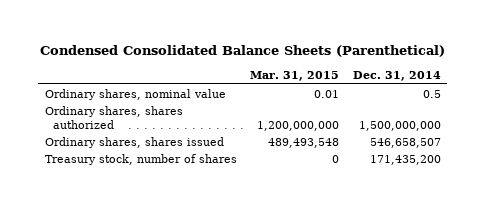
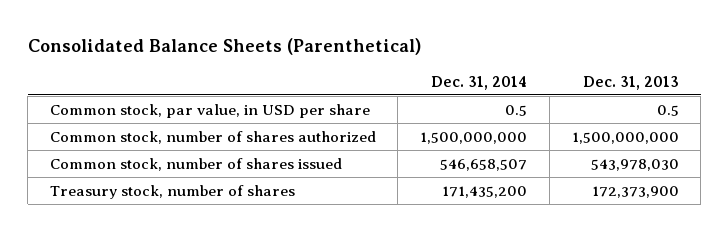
[39,45,445,58] Condensed Consolidated Balance Sheets (Parenthetical) -> [27,38,421,56] Consolidated Balance Sheets (Parenthetical)
[250,71,340,82] Mar. 31, 2015 -> none
none -> [582,75,679,90] Dec. 31, 2013
[45,88,227,100] Ordinary shares, nominal value -> [49,103,370,118] Common stock, par value, in USD per share
[45,105,184,129] Ordinary shares, shares authorized -> [49,130,376,144] Common stock, number of shares authorized
[45,136,225,148] Ordinary shares, shares issued -> [49,157,342,171] Common stock, number of shares issued

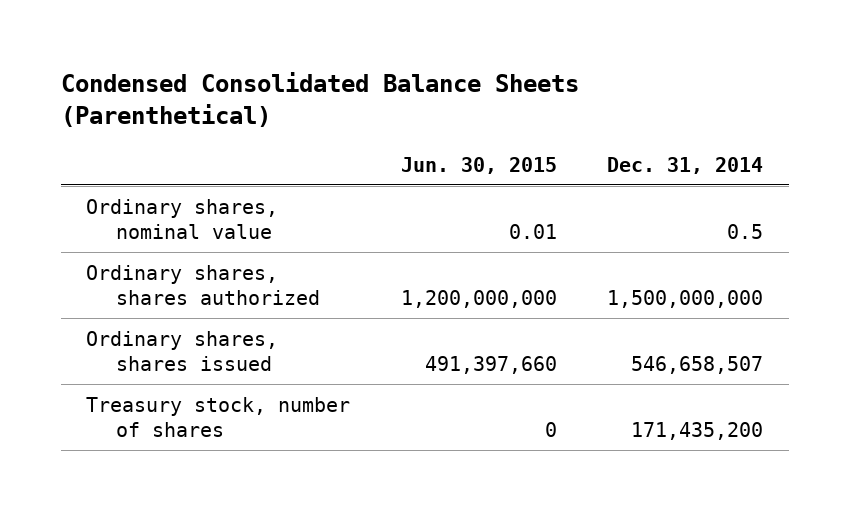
[27,38,421,56] Consolidated Balance Sheets (Parenthetical) -> [61,72,580,127] Condensed Consolidated Balance Sheets (Parenthetical)
[582,75,679,90] Dec. 31, 2013 -> none
none -> [400,156,557,174] Jun. 30, 2015
[49,103,370,118] Common stock, par value, in USD per share -> [86,198,279,240] Ordinary shares, nominal value
[49,130,376,144] Common stock, number of shares authorized -> [86,264,320,306] Ordinary shares, shares authorized
[49,157,342,171] Common stock, number of shares issued -> [86,330,279,372] Ordinary shares, shares issued

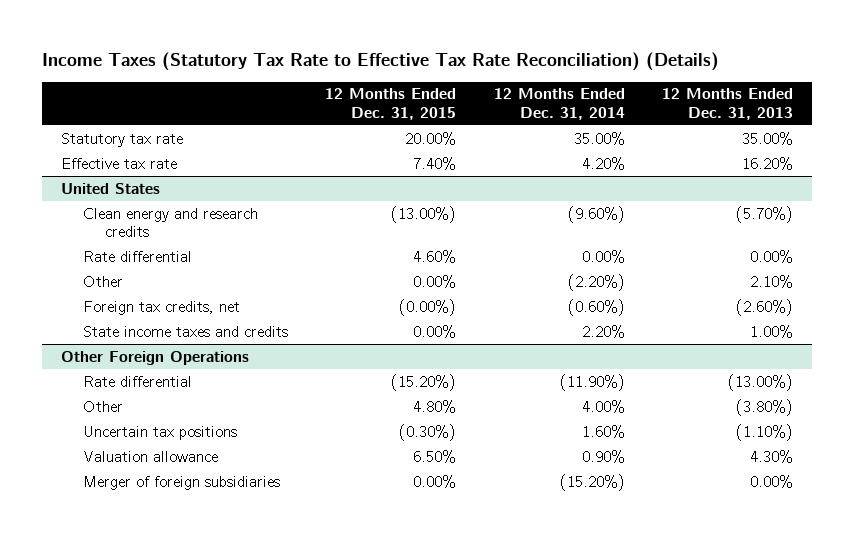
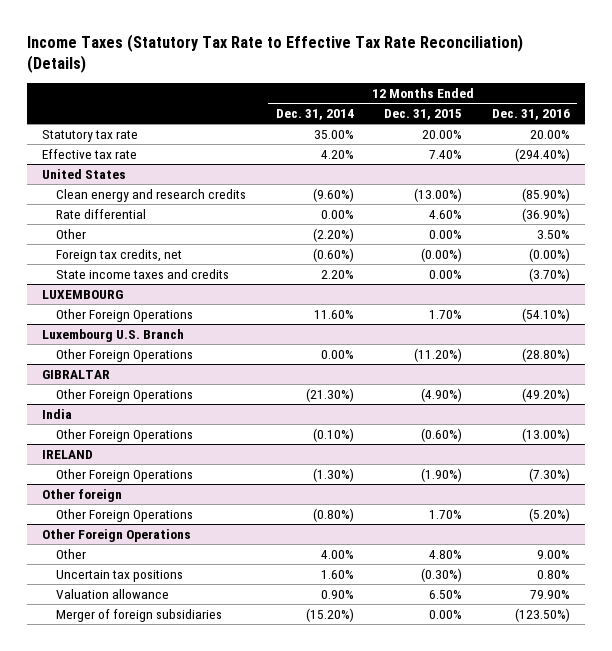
[662,88,794,120] 12 Months Ended Dec. 31, 2013 -> none
none -> [491,109,570,121] Dec. 31, 2016
none -> [41,289,123,299] LUXEMBOURG
none -> [55,308,193,322] Other Foreign Operations
none -> [41,328,184,342] Luxembourg U.S. Branch
none -> [55,348,193,362] Other Foreign Operations
none -> [41,369,110,379] GIBRALTAR
none -> [55,388,193,402] Other Foreign Operations
none -> [41,408,72,419] India
none -> [55,428,193,442] Other Foreign Operations
none -> [41,449,93,459] IRELAND
none -> [55,468,193,482] Other Foreign Operations
none -> [41,488,122,502] Other foreign
none -> [55,508,193,522] Other Foreign Operations
[82,375,192,387] Rate differential -> none

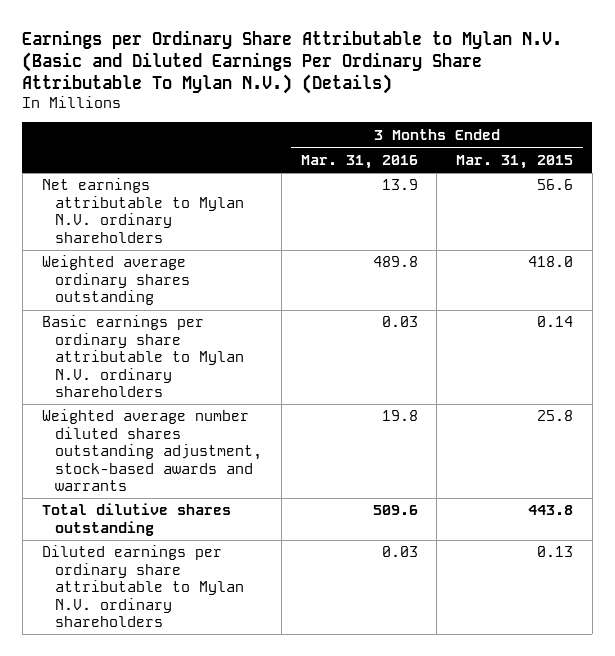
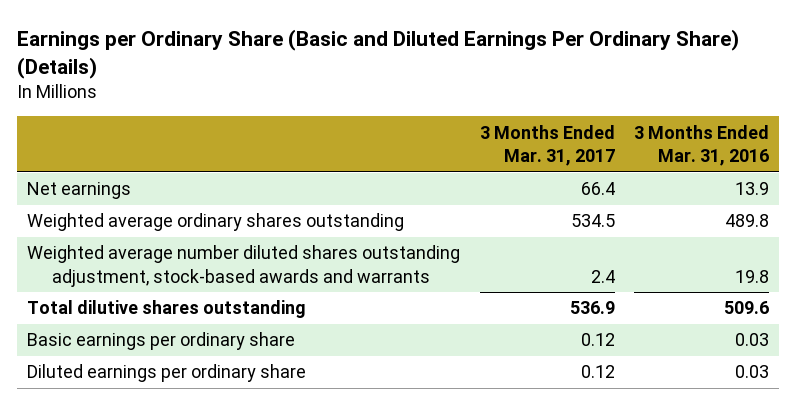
[22,29,563,94] Earnings per Ordinary Share Attributable to Mylan N.V. (Basic and Diluted Earnings Per Ordinary Share Attributable To Mylan N.V.) (Details) -> [17,28,740,79] Earnings per Ordinary Share (Basic and Diluted Earnings Per Ordinary Share) (Details)
[456,154,574,169] Mar. 31, 2015 -> none
none -> [479,124,615,167] 3 Months Ended Mar. 31, 2017
[41,178,245,243] Net earnings attributable to Mylan N.V. ordinary shareholders -> [27,182,132,200] Net earnings
[41,315,245,397] Basic earnings per ordinary share attributable to Mylan N.V. ordinary shareholders -> none
none -> [27,332,296,351] Basic earnings per ordinary share
[41,545,245,627] Diluted earnings per ordinary share attributable to Mylan N.V. ordinary shareholders -> [27,364,307,383] Diluted earnings per ordinary share

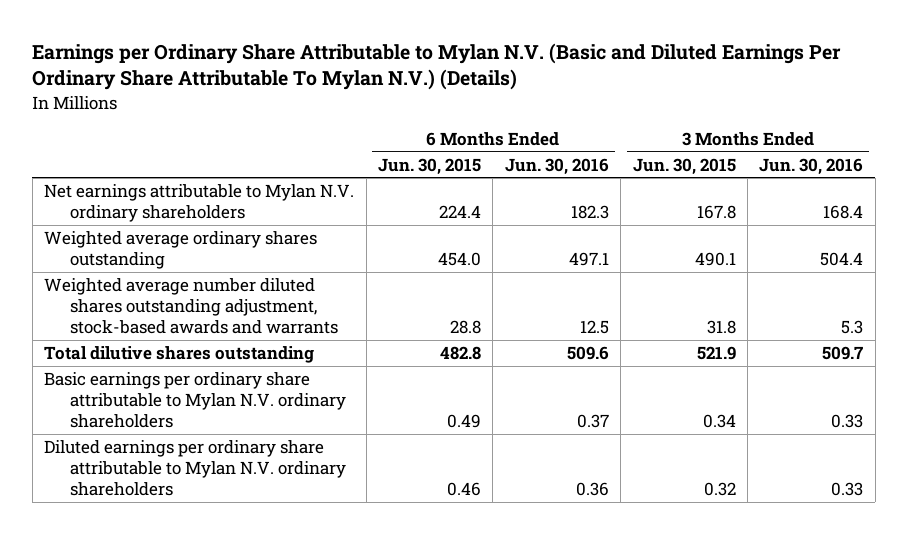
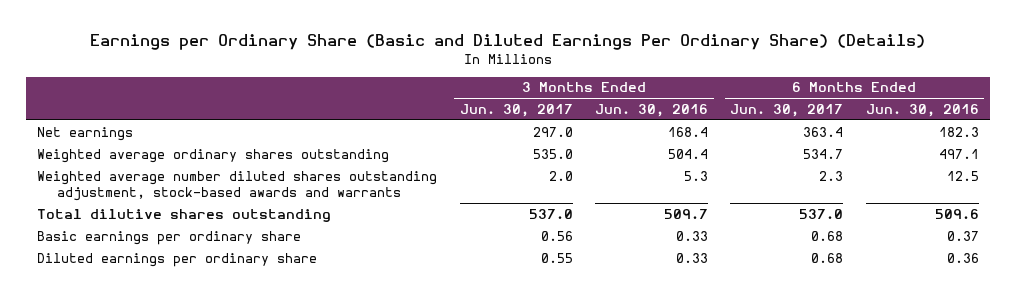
[32,42,842,91] Earnings per Ordinary Share Attributable to Mylan N.V. (Basic and Diluted Earnings Per Ordinary Share Attributable To Mylan N.V.) (Details) -> [89,34,925,51] Earnings per Ordinary Share (Basic and Diluted Earnings Per Ordinary Share) (Details)
[377,157,481,175] Jun. 30, 2015 -> none
[632,157,736,175] Jun. 30, 2015 -> none
none -> [459,103,573,117] Jun. 30, 2017
none -> [730,103,844,117] Jun. 30, 2017
[44,184,355,223] Net earnings attributable to Mylan N.V. ordinary shareholders -> [37,126,134,141] Net earnings
[44,372,346,428] Basic earnings per ordinary share attributable to Mylan N.V. ordinary shareholders -> [37,230,302,245] Basic earnings per ordinary share
[44,440,346,496] Diluted earnings per ordinary share attributable to Mylan N.V. ordinary shareholders -> [37,252,318,267] Diluted earnings per ordinary share

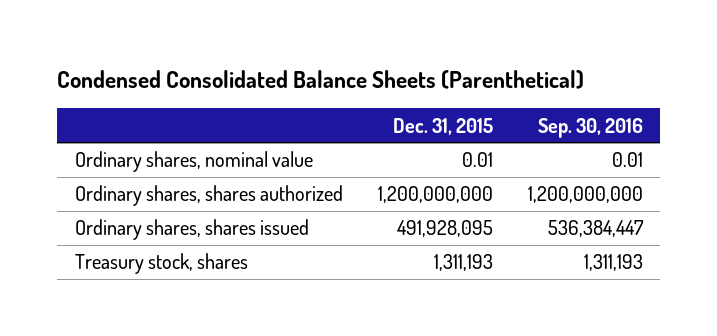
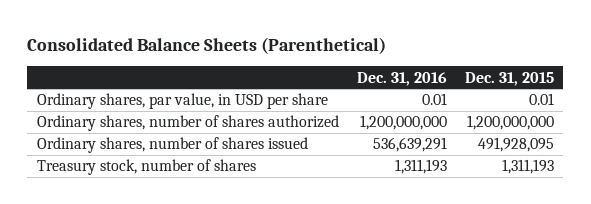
[57,70,585,90] Condensed Consolidated Balance Sheets (Parenthetical) -> [27,37,387,55] Consolidated Balance Sheets (Parenthetical)
[537,117,643,138] Sep. 30, 2016 -> none
none -> [356,71,447,86] Dec. 31, 2016
[74,151,313,173] Ordinary shares, nominal value -> [36,93,328,110] Ordinary shares, par value, in USD per share
[74,185,343,207] Ordinary shares, shares authorized -> [36,115,339,132] Ordinary shares, number of shares authorized
[74,219,309,241] Ordinary shares, shares issued -> [36,137,308,154] Ordinary shares, number of shares issued
[74,253,248,275] Treasury stock, shares -> [36,159,256,176] Treasury stock, number of shares

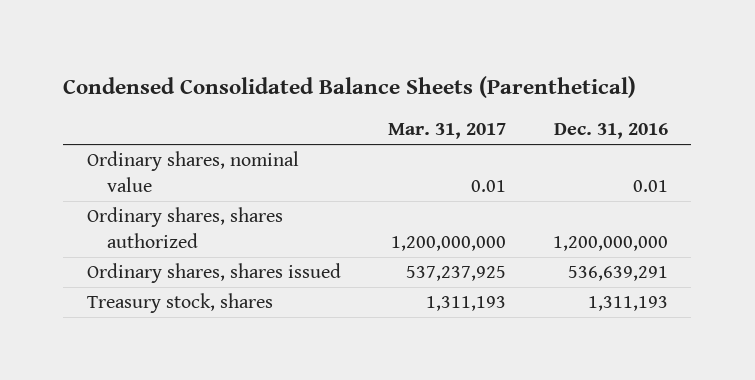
[27,37,387,55] Consolidated Balance Sheets (Parenthetical) -> [63,76,637,99] Condensed Consolidated Balance Sheets (Parenthetical)
[465,71,555,86] Dec. 31, 2015 -> none
none -> [387,123,506,140] Mar. 31, 2017
[36,93,328,110] Ordinary shares, par value, in USD per share -> [86,151,299,192] Ordinary shares, nominal value
[36,115,339,132] Ordinary shares, number of shares authorized -> [86,207,283,248] Ordinary shares, shares authorized
[36,137,308,154] Ordinary shares, number of shares issued -> [86,263,341,284] Ordinary shares, shares issued
[36,159,256,176] Treasury stock, number of shares -> [86,293,273,314] Treasury stock, shares

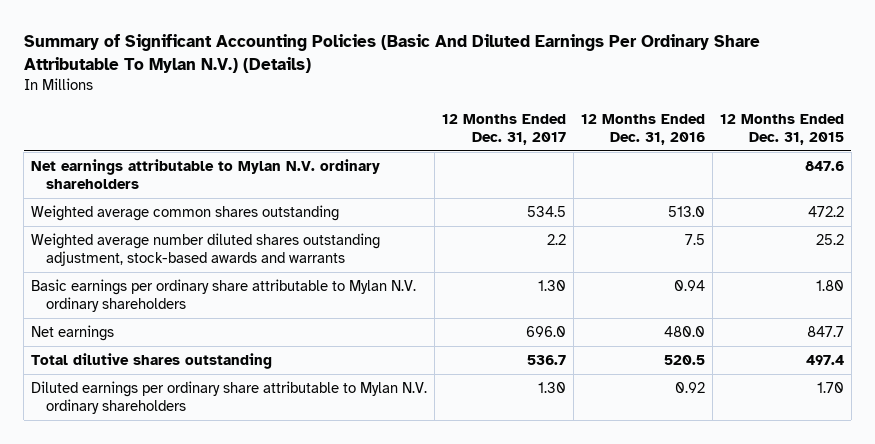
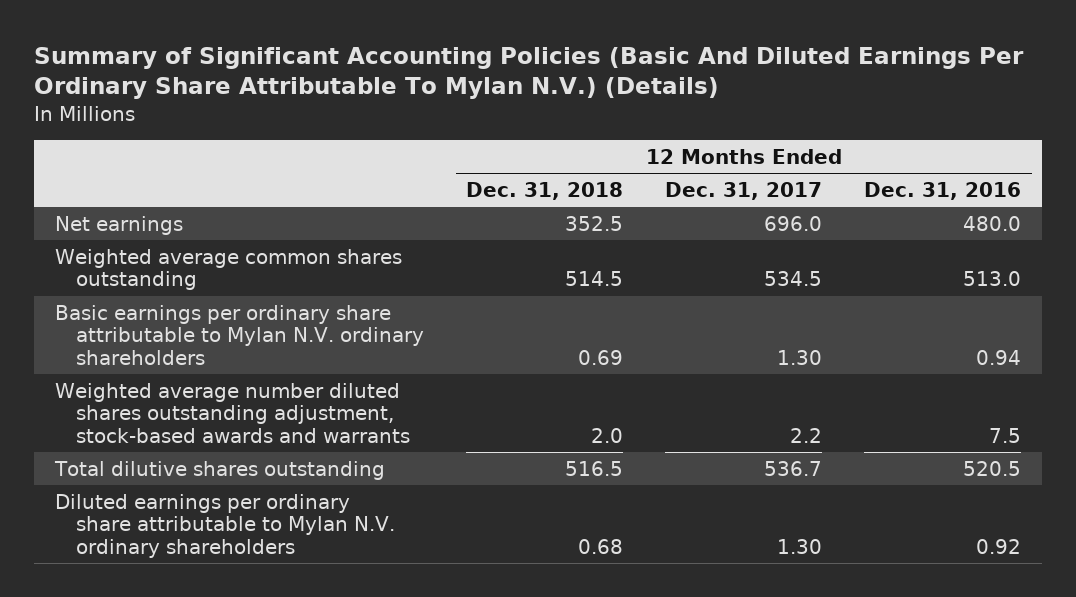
[719,114,844,145] 12 Months Ended Dec. 31, 2015 -> none
none -> [466,181,624,200] Dec. 31, 2018
[31,159,381,189] Net earnings attributable to Mylan N.V. ordinary shareholders -> none
[31,325,115,342] Net earnings -> [54,215,183,235] Net earnings
[31,233,381,266] Weighted average number diluted shares outstanding adjustment, stock-based awards and warrants -> [54,382,411,443] Weighted average number diluted shares outstanding adjustment, stock-based awards and warrants

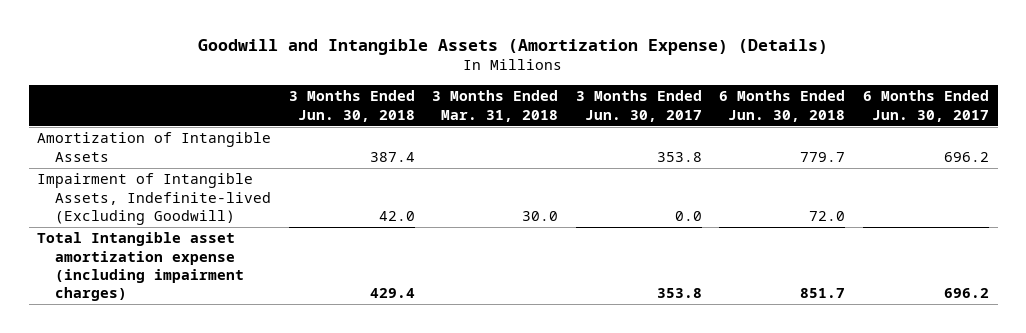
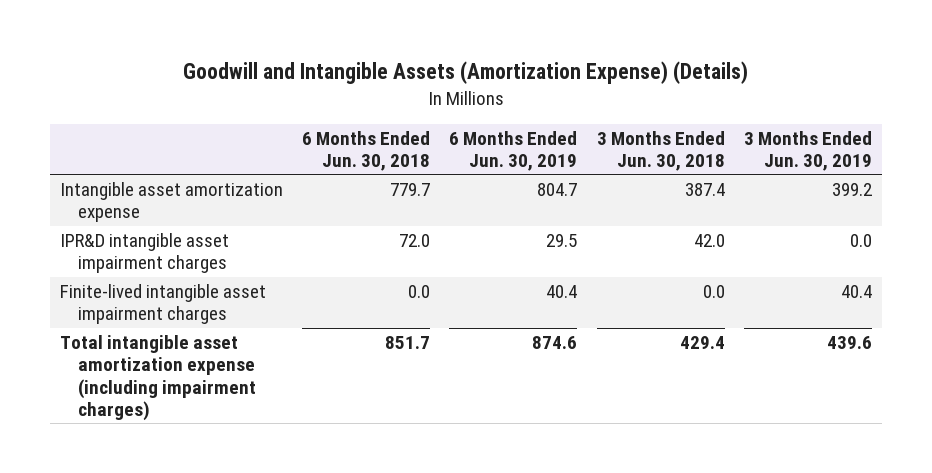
[432,90,559,122] 3 Months Ended Mar. 31, 2018 -> none
[575,90,702,122] 3 Months Ended Jun. 30, 2017 -> none
[862,90,989,122] 6 Months Ended Jun. 30, 2017 -> none
none -> [449,130,578,171] 6 Months Ended Jun. 30, 2019
none -> [744,130,873,171] 3 Months Ended Jun. 30, 2019
[37,132,272,162] Amortization of Intangible Assets -> [59,181,283,223] Intangible asset amortization expense
[37,173,272,225] Impairment of Intangible Assets, Indefinite-lived (Excluding Goodwill) -> [59,232,229,274] IPR&D intangible asset impairment charges
none -> [59,283,266,325] Finite-lived intangible asset impairment charges
[37,232,245,302] Total Intangible asset amortization expense (including impairment charges) -> [59,334,257,421] Total intangible asset amortization expense (including impairment charges)

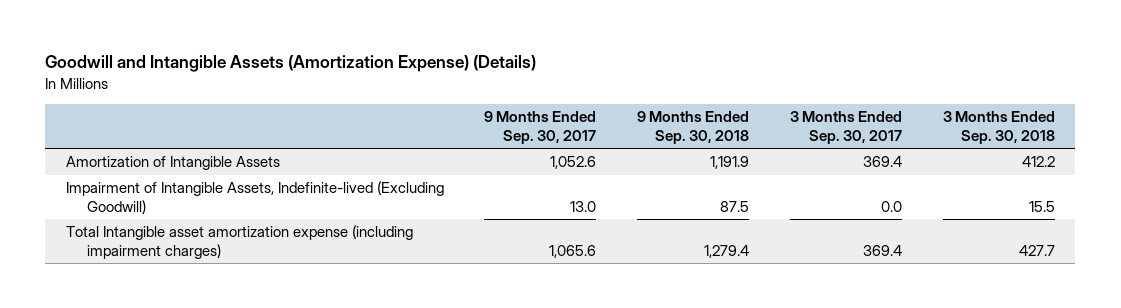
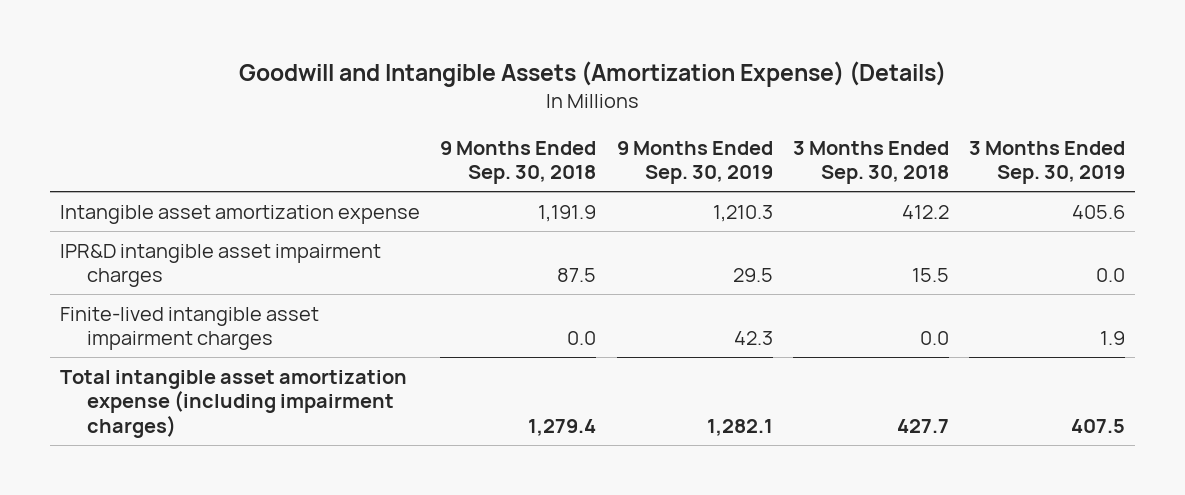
[484,110,597,144] 9 Months Ended Sep. 30, 2017 -> none
[790,110,903,144] 3 Months Ended Sep. 30, 2017 -> none
none -> [616,140,773,185] 9 Months Ended Sep. 30, 2019
none -> [968,140,1125,185] 3 Months Ended Sep. 30, 2019
[65,156,280,171] Amortization of Intangible Assets -> [60,204,421,224] Intangible asset amortization expense
[65,181,444,214] Impairment of Intangible Assets, Indefinite-lived (Excluding Goodwill) -> [60,243,382,288] IPR&D intangible asset impairment charges
none -> [60,306,320,351] Finite-lived intangible asset impairment charges
[65,225,413,259] Total Intangible asset amortization expense (including impairment charges) -> [60,369,408,438] Total intangible asset amortization expense (including impairment charges)

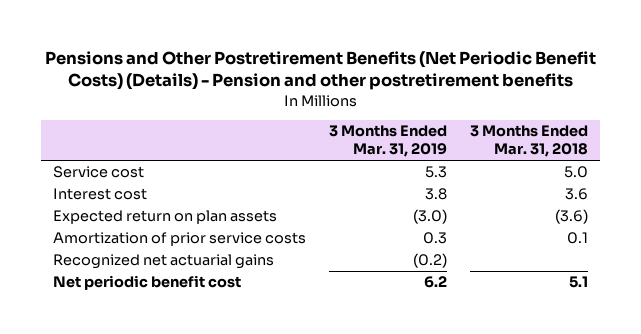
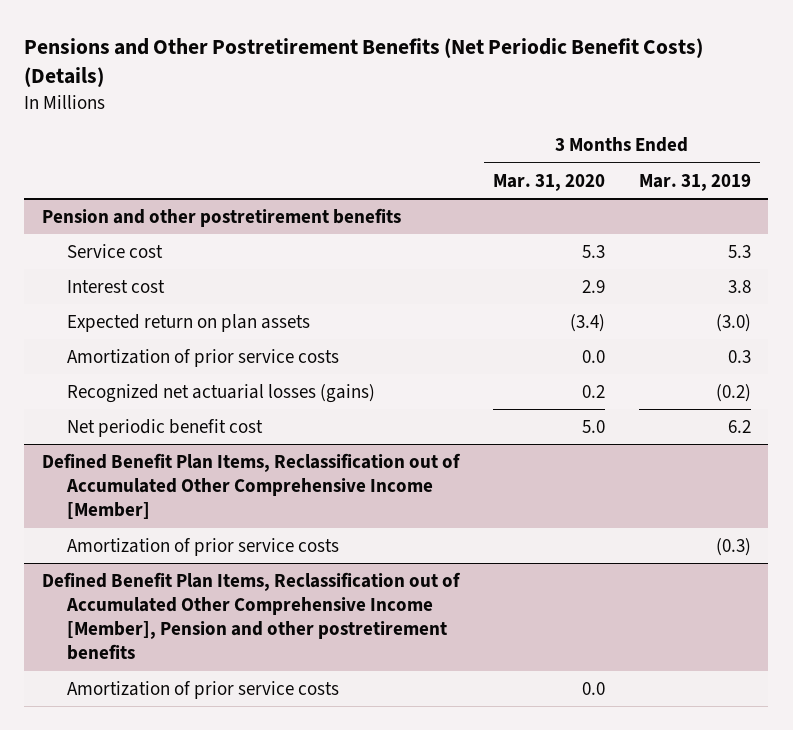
[44,50,596,91] Pensions and Other Postretirement Benefits (Net Periodic Benefit Costs) (Details) - Pension and other postretirement benefits -> [24,37,704,88] Pensions and Other Postretirement Benefits (Net Periodic Benefit Costs) (Details)
[470,125,589,158] 3 Months Ended Mar. 31, 2018 -> none
none -> [492,173,605,191] Mar. 31, 2020
none -> [41,207,401,227] Pension and other postretirement benefits
[52,254,274,270] Recognized net actuarial gains -> [67,383,376,403] Recognized net actuarial losses (gains)
none -> [41,452,461,520] Defined Benefit Plan Items, Reclassification out of Accumulated Other Comprehensive Income [Member]
none -> [67,537,340,556] Amortization of prior service costs
none -> [41,571,461,661] Defined Benefit Plan Items, Reclassification out of Accumulated Other Comprehensive Income [Member], Pension and other postretirement benefits
none -> [67,680,340,699] Amortization of prior service costs

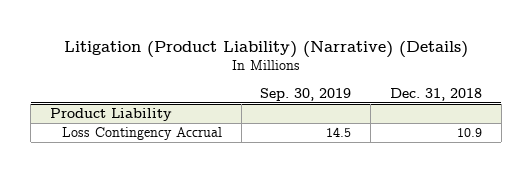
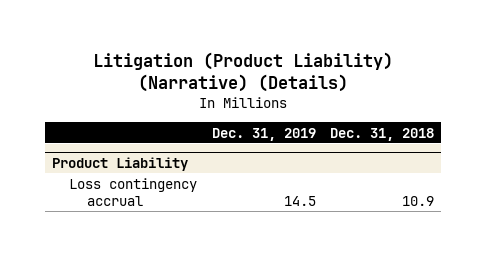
[260,87,352,101] Sep. 30, 2019 -> none
none -> [211,127,316,141] Dec. 31, 2019
[61,127,222,141] Loss Contingency Accrual -> [69,177,198,206] Loss contingency accrual

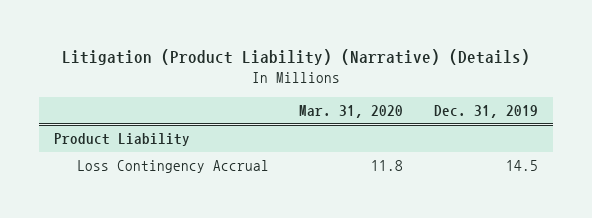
[329,127,434,141] Dec. 31, 2018 -> none
none -> [299,104,404,118] Mar. 31, 2020
[69,177,198,206] Loss contingency accrual -> [76,160,269,174] Loss Contingency Accrual

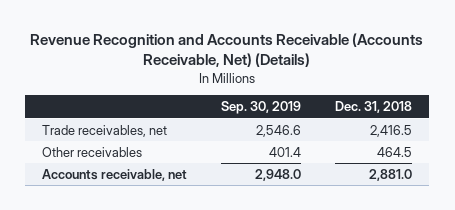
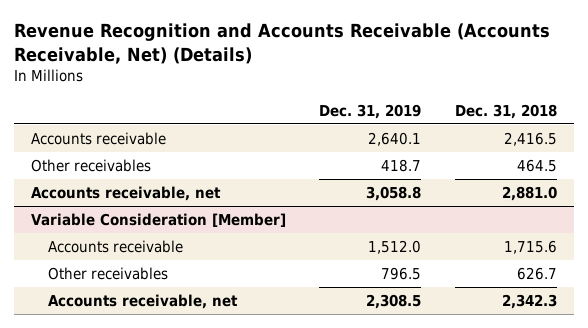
[221,101,302,115] Sep. 30, 2019 -> none
none -> [319,103,422,119] Dec. 31, 2019
[42,124,168,137] Trade receivables, net -> [30,132,166,146] Accounts receivable
none -> [30,213,286,228] Variable Consideration [Member]
none -> [48,240,184,254] Accounts receivable
none -> [48,267,169,281] Other receivables
none -> [48,294,239,310] Accounts receivable, net

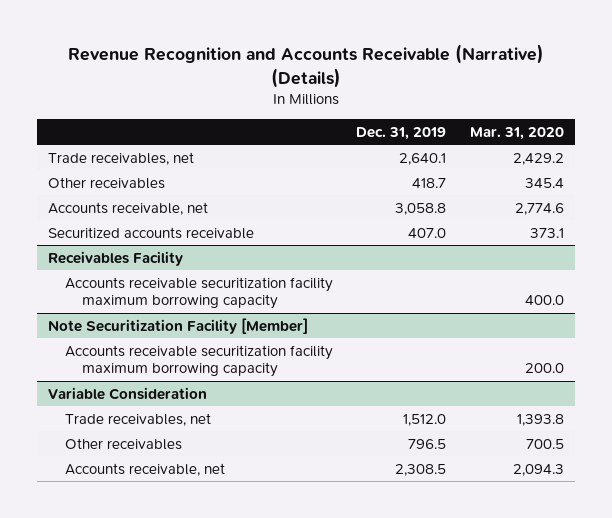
[13,23,550,64] Revenue Recognition and Accounts Receivable (Accounts Receivable, Net) (Details) -> [67,44,544,88] Revenue Recognition and Accounts Receivable (Narrative) (Details)
[455,103,558,119] Dec. 31, 2018 -> none
none -> [469,126,564,140] Mar. 31, 2020
[30,132,166,146] Accounts receivable -> [48,151,195,165] Trade receivables, net
none -> [48,226,255,239] Securitized accounts receivable
none -> [48,250,184,266] Receivables Facility
none -> [65,276,334,310] Accounts receivable securitization facility maximum borrowing capacity
none -> [48,317,309,334] Note Securitization Facility [Member]
none -> [65,344,334,378] Accounts receivable securitization facility maximum borrowing capacity
[30,213,286,228] Variable Consideration [Member] -> [48,386,208,400] Variable Consideration
[48,240,184,254] Accounts receivable -> [65,412,212,426] Trade receivables, net

